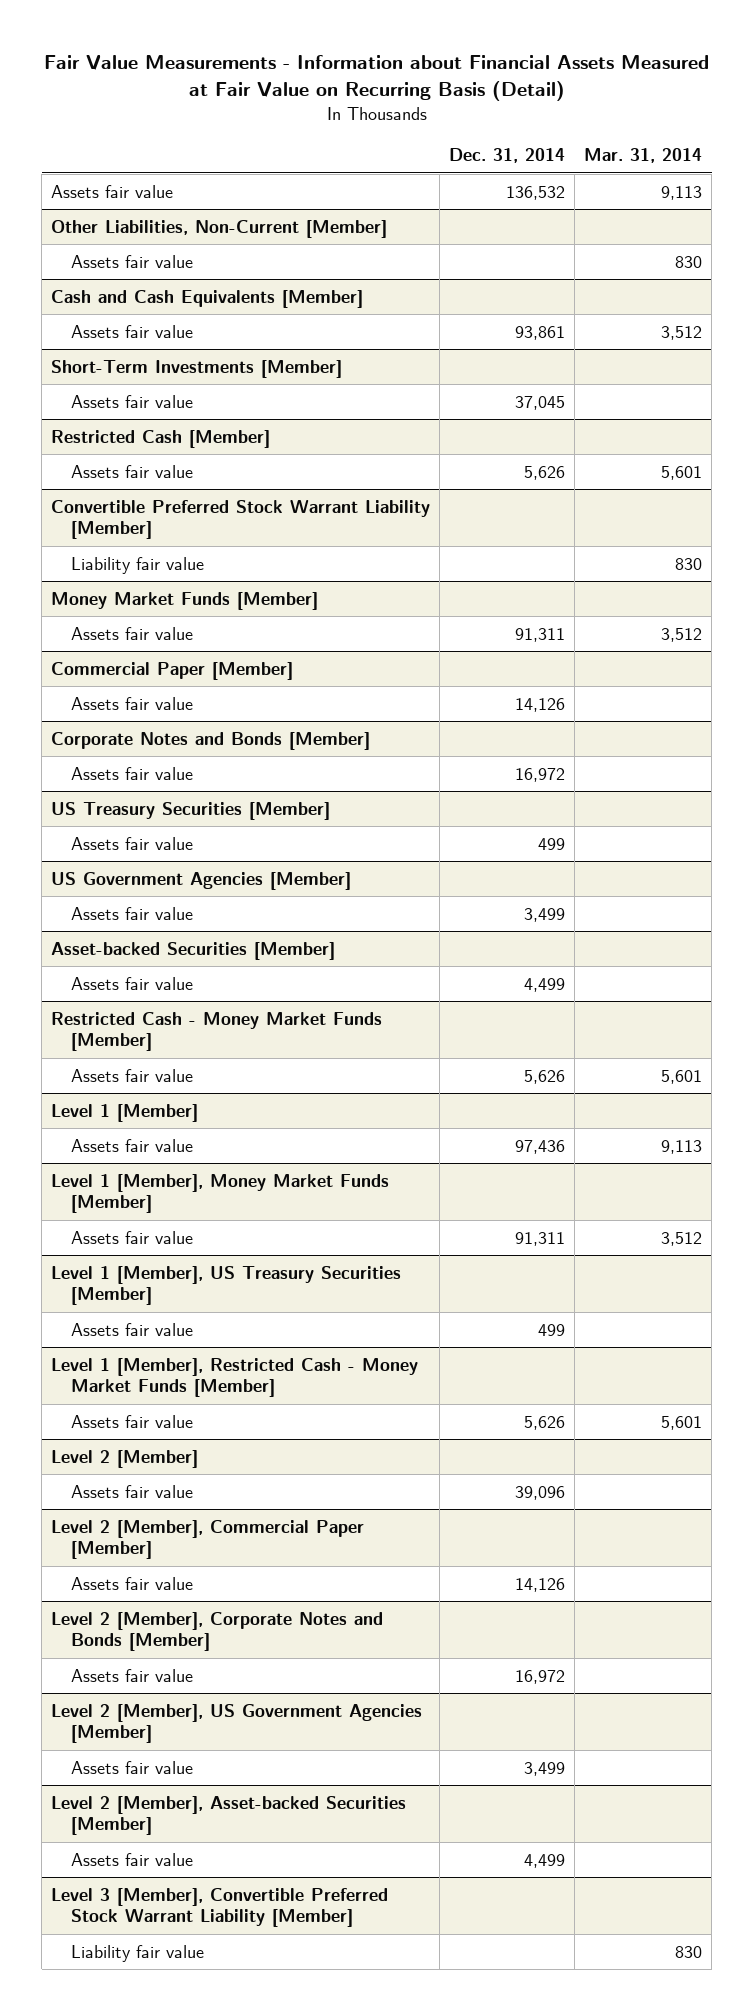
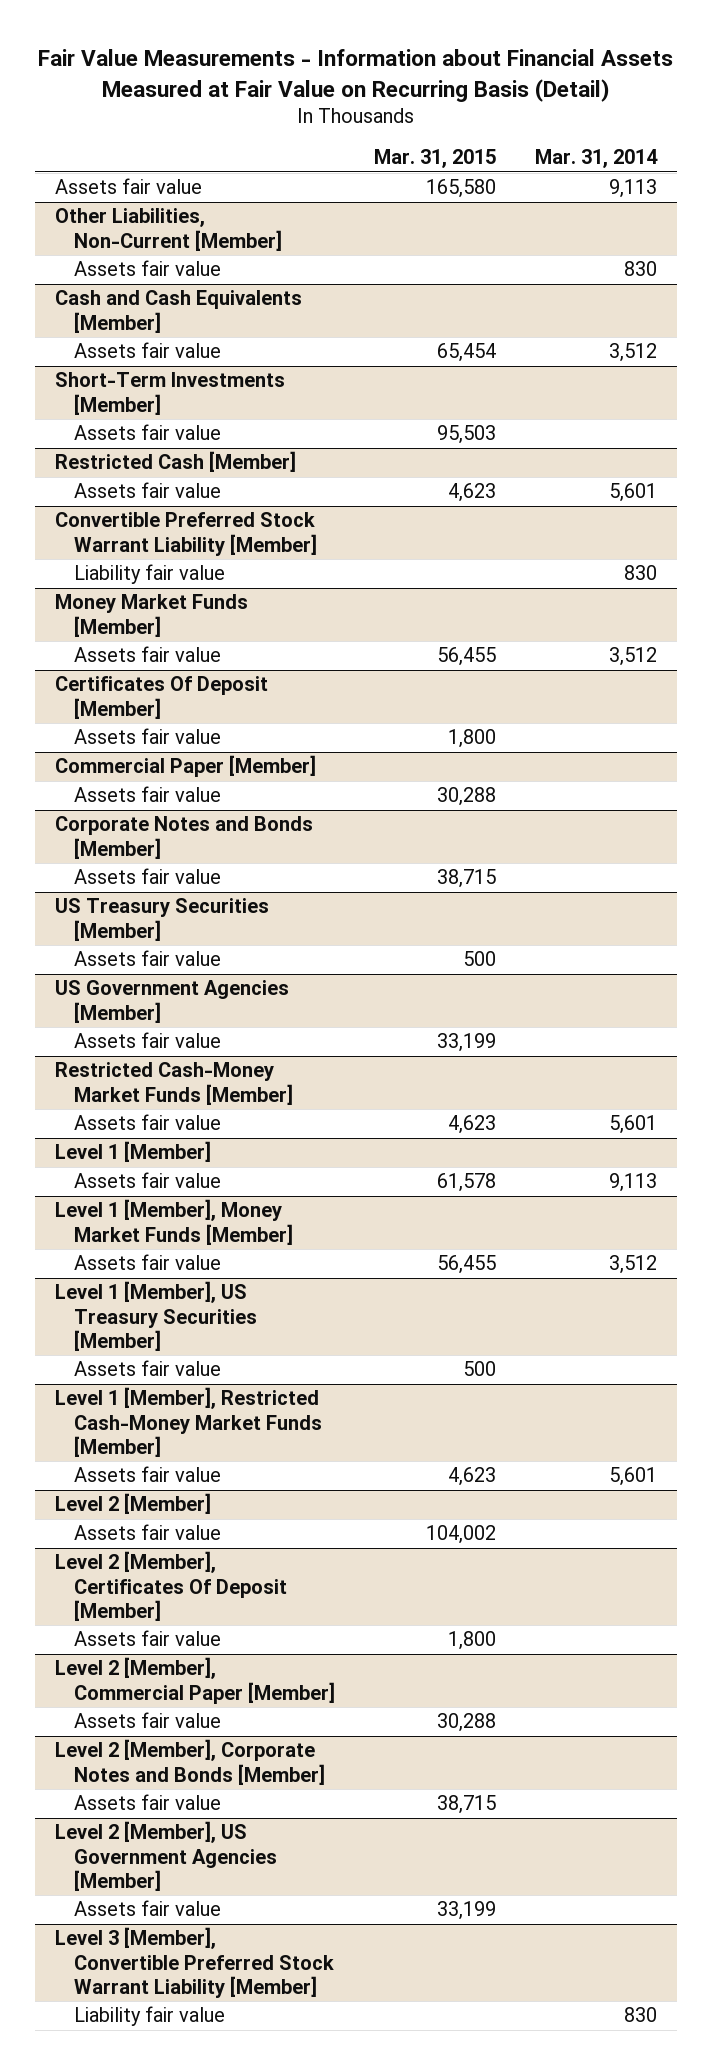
[449,148,566,164] Dec. 31, 2014 -> none
none -> [374,149,497,169] Mar. 31, 2015
none -> [54,676,268,719] Certificates Of Deposit [Member]
none -> [74,728,222,745] Assets fair value
[51,941,336,960] Asset-backed Securities [Member] -> none
[71,976,194,990] Assets fair value -> none
[51,1011,383,1052] Restricted Cash - Money Market Funds [Member] -> [54,1062,294,1105] Restricted Cash-Money Market Funds [Member]
[51,1357,419,1398] Level 1 [Member], Restricted Cash - Money Market Funds [Member] -> [54,1387,323,1457] Level 1 [Member], Restricted Cash-Money Market Funds [Member]
none -> [54,1551,288,1621] Level 2 [Member], Certificates Of Deposit [Member]
none -> [74,1630,222,1647] Assets fair value
[51,1795,407,1836] Level 2 [Member], Asset-backed Securities [Member] -> none
[71,1852,194,1866] Assets fair value -> none

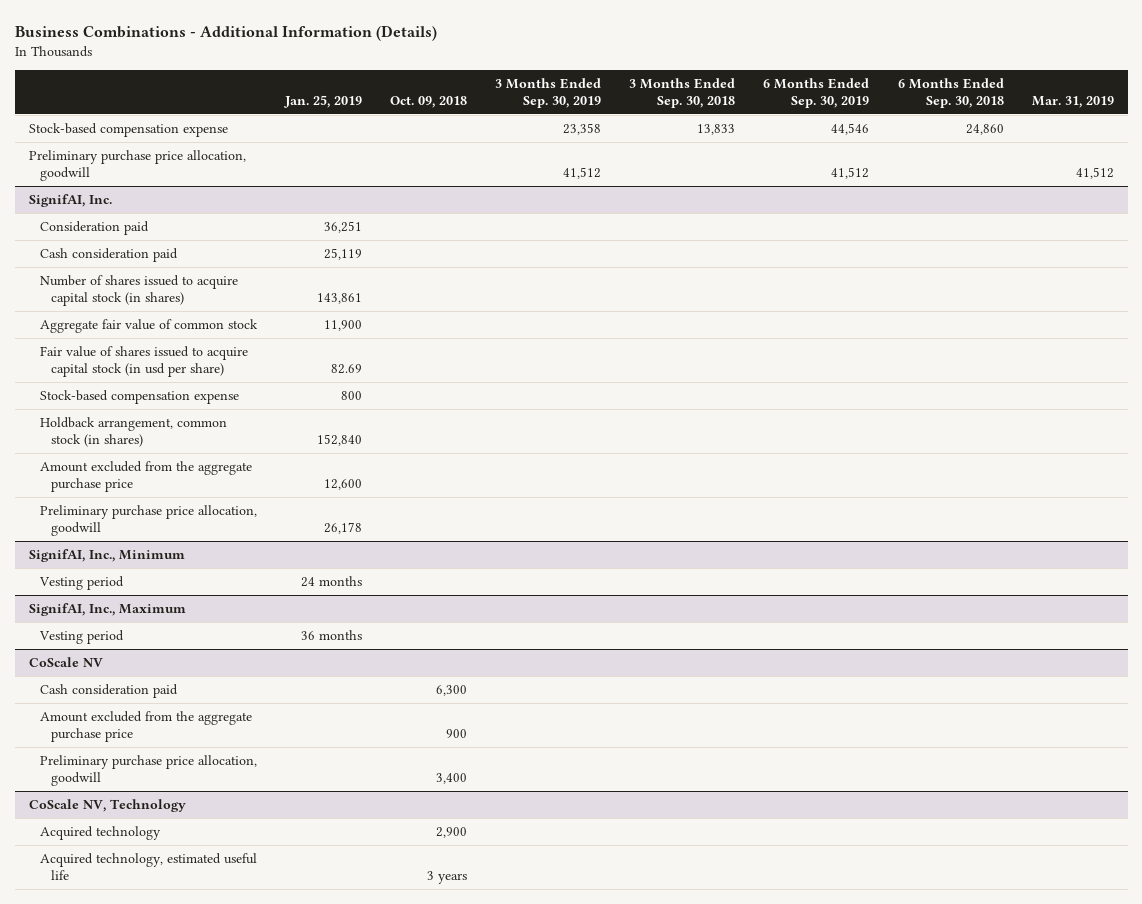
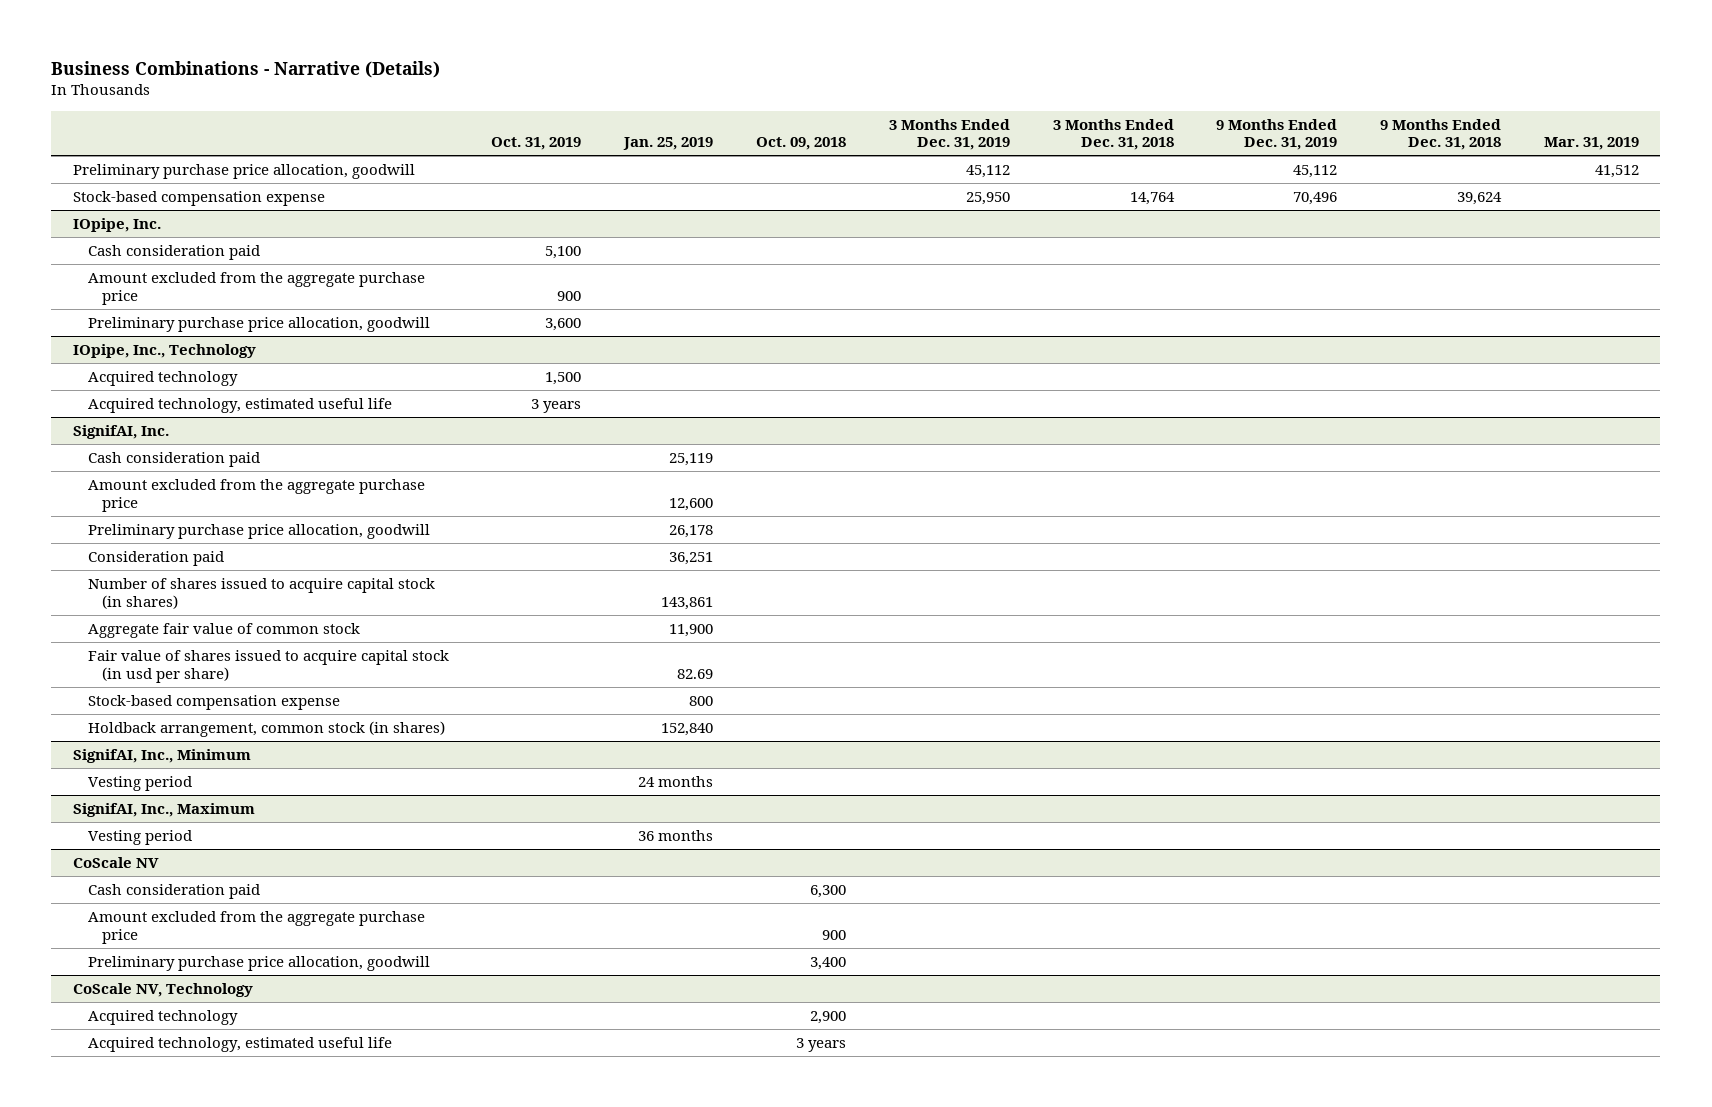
[14,24,437,41] Business Combinations - Additional Information (Details) -> [51,60,441,78] Business Combinations - Narrative (Details)
[495,77,602,108] 3 Months Ended Sep. 30, 2019 -> none
[629,77,736,108] 3 Months Ended Sep. 30, 2018 -> none
[763,77,870,108] 6 Months Ended Sep. 30, 2019 -> none
[897,77,1004,108] 6 Months Ended Sep. 30, 2018 -> none
none -> [491,137,582,151] Oct. 31, 2019
none -> [888,118,1010,151] 3 Months Ended Dec. 31, 2019
none -> [1052,118,1174,151] 3 Months Ended Dec. 31, 2018
none -> [1216,118,1338,151] 9 Months Ended Dec. 31, 2019
none -> [1380,118,1502,151] 9 Months Ended Dec. 31, 2018
[28,123,228,138] Stock-based compensation expense -> [72,190,325,206] Stock-based compensation expense
none -> [72,217,161,232] IOpipe, Inc.
none -> [87,244,260,260] Cash consideration paid
none -> [87,271,425,305] Amount excluded from the aggregate purchase price
none -> [87,316,430,332] Preliminary purchase price allocation, goodwill
none -> [72,343,256,358] IOpipe, Inc., Technology
none -> [87,370,238,386] Acquired technology
none -> [87,397,392,413] Acquired technology, estimated useful life
[39,461,252,492] Amount excluded from the aggregate purchase price -> [87,478,425,512] Amount excluded from the aggregate purchase price
[39,505,257,536] Preliminary purchase price allocation, goodwill -> [87,523,430,539] Preliminary purchase price allocation, goodwill
[39,221,149,236] Consideration paid -> [87,550,224,566] Consideration paid

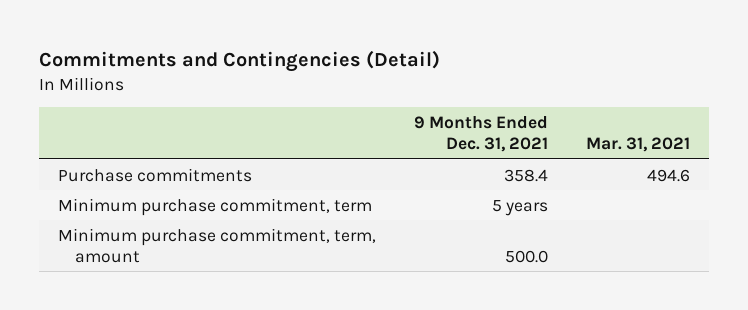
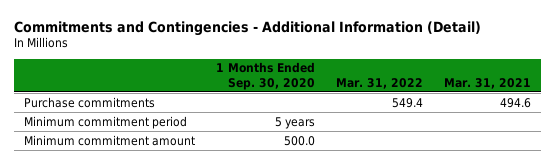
[39,50,441,73] Commitments and Contingencies (Detail) -> [13,20,481,36] Commitments and Contingencies - Additional Information (Detail)
[413,115,548,153] 9 Months Ended Dec. 31, 2021 -> none
none -> [215,62,315,90] 1 Months Ended Sep. 30, 2020
none -> [335,77,423,89] Mar. 31, 2022
[58,197,373,216] Minimum purchase commitment, term -> [24,115,188,129] Minimum commitment period
[58,227,377,263] Minimum purchase commitment, term, amount -> [24,134,196,146] Minimum commitment amount

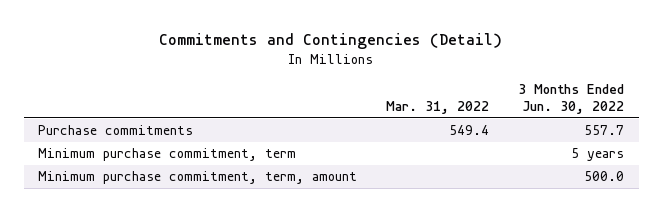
[13,20,481,36] Commitments and Contingencies - Additional Information (Detail) -> [159,33,503,50] Commitments and Contingencies (Detail)
[215,62,315,90] 1 Months Ended Sep. 30, 2020 -> none
[443,77,531,89] Mar. 31, 2021 -> none
none -> [518,84,625,114] 3 Months Ended Jun. 30, 2022
[24,115,188,129] Minimum commitment period -> [38,148,297,162] Minimum purchase commitment, term
[24,134,196,146] Minimum commitment amount -> [38,171,358,185] Minimum purchase commitment, term, amount

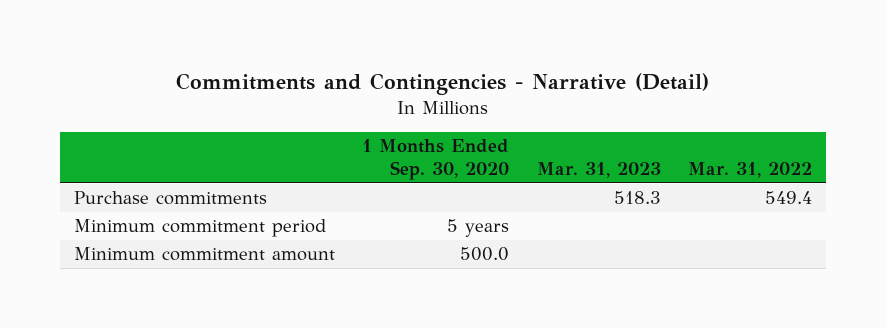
[159,33,503,50] Commitments and Contingencies (Detail) -> [176,72,710,95] Commitments and Contingencies - Narrative (Detail)
[518,84,625,114] 3 Months Ended Jun. 30, 2022 -> none
none -> [362,139,510,181] 1 Months Ended Sep. 30, 2020
none -> [536,162,661,179] Mar. 31, 2023
[38,148,297,162] Minimum purchase commitment, term -> [73,219,326,238] Minimum commitment period
[38,171,358,185] Minimum purchase commitment, term, amount -> [73,247,335,262] Minimum commitment amount

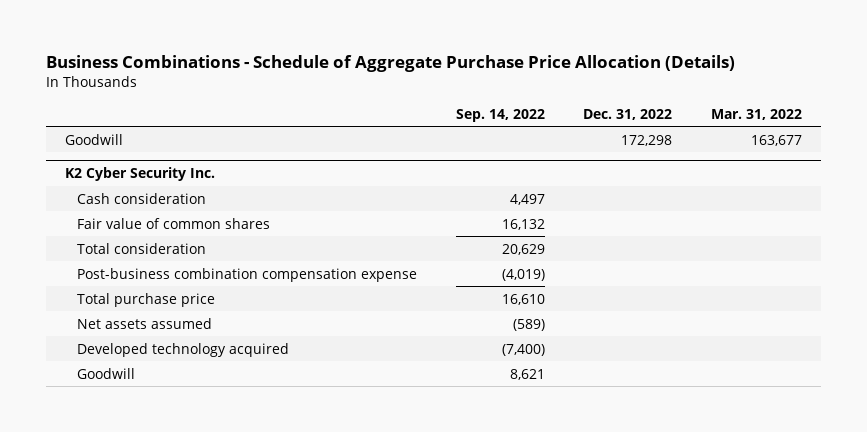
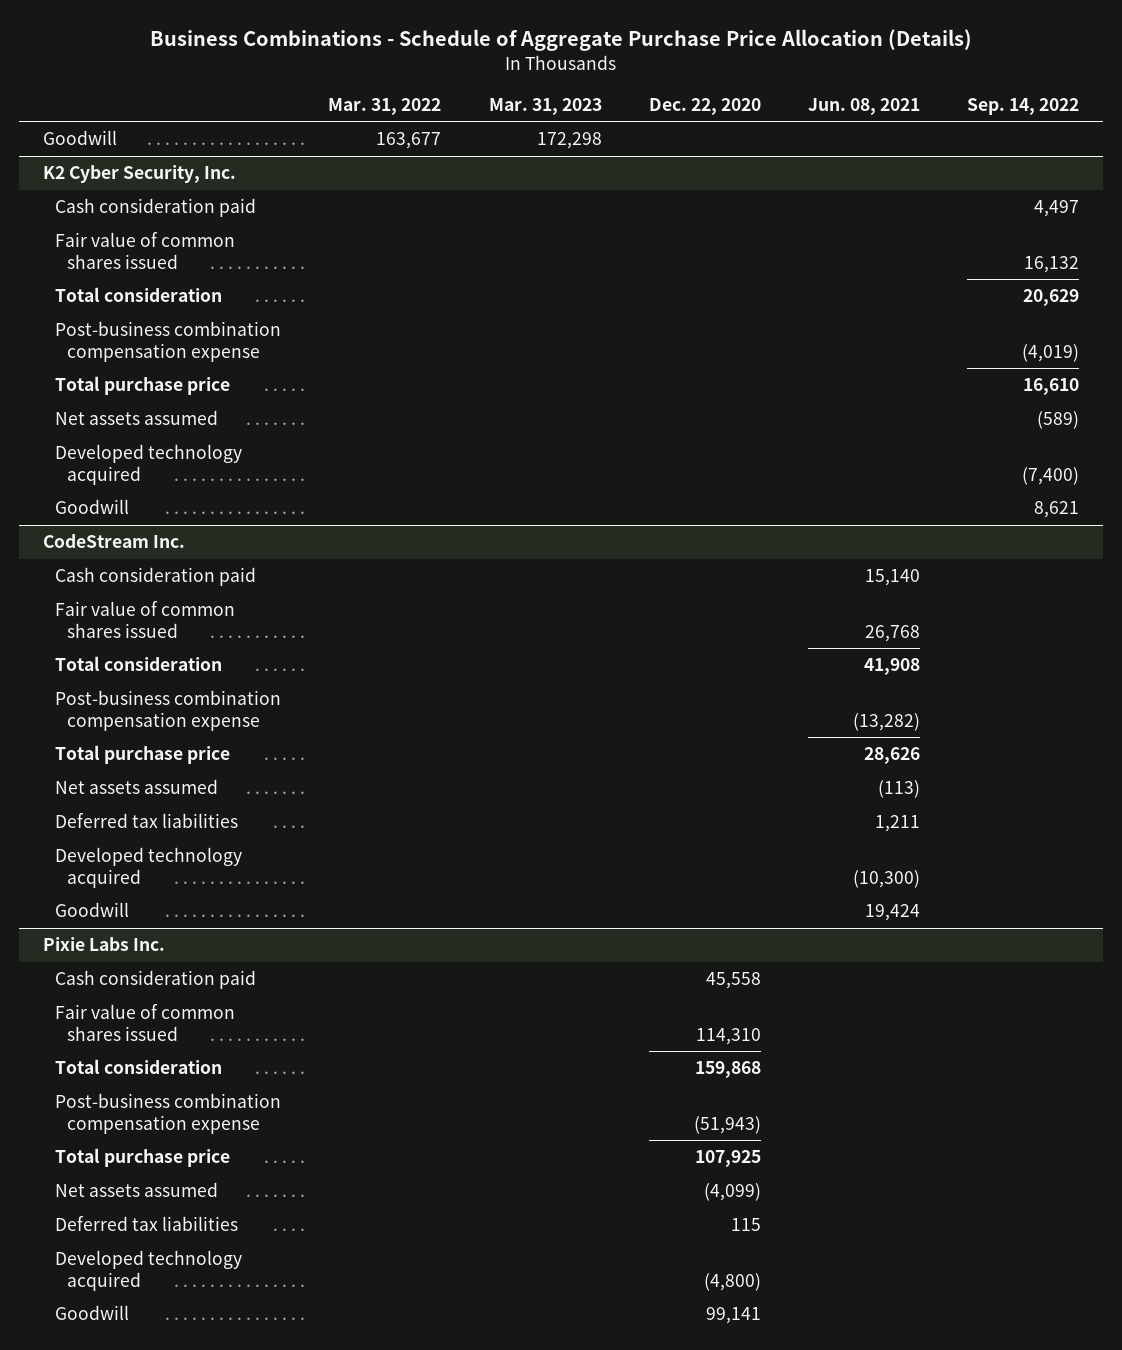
[583,108,673,120] Dec. 31, 2022 -> none
none -> [488,97,602,115] Mar. 31, 2023
none -> [648,97,761,115] Dec. 22, 2020
none -> [808,97,921,115] Jun. 08, 2021
[64,167,215,182] K2 Cyber Security Inc. -> [42,165,236,184] K2 Cyber Security, Inc.
[77,192,207,204] Cash consideration -> [55,198,257,218] Cash consideration paid
[77,217,271,229] Fair value of common shares -> [55,232,236,269] Fair value of common shares issued
none -> [42,534,185,549] CodeStream Inc.
none -> [55,567,257,587] Cash consideration paid
none -> [55,601,236,638] Fair value of common shares issued
none -> [55,656,223,672] Total consideration
none -> [55,690,282,731] Post-business combination compensation expense
none -> [55,745,231,765] Total purchase price
none -> [55,779,219,795] Net assets assumed
none -> [55,813,239,829] Deferred tax liabilities
none -> [55,847,243,888] Developed technology acquired
none -> [55,902,130,918] Goodwill
none -> [42,937,165,952] Pixie Labs Inc.
none -> [55,970,257,990] Cash consideration paid
none -> [55,1004,236,1041] Fair value of common shares issued
none -> [55,1059,223,1075] Total consideration
none -> [55,1093,282,1134] Post-business combination compensation expense
none -> [55,1148,231,1168] Total purchase price
none -> [55,1182,219,1198] Net assets assumed
none -> [55,1216,239,1232] Deferred tax liabilities
none -> [55,1250,243,1291] Developed technology acquired
none -> [55,1305,130,1321] Goodwill

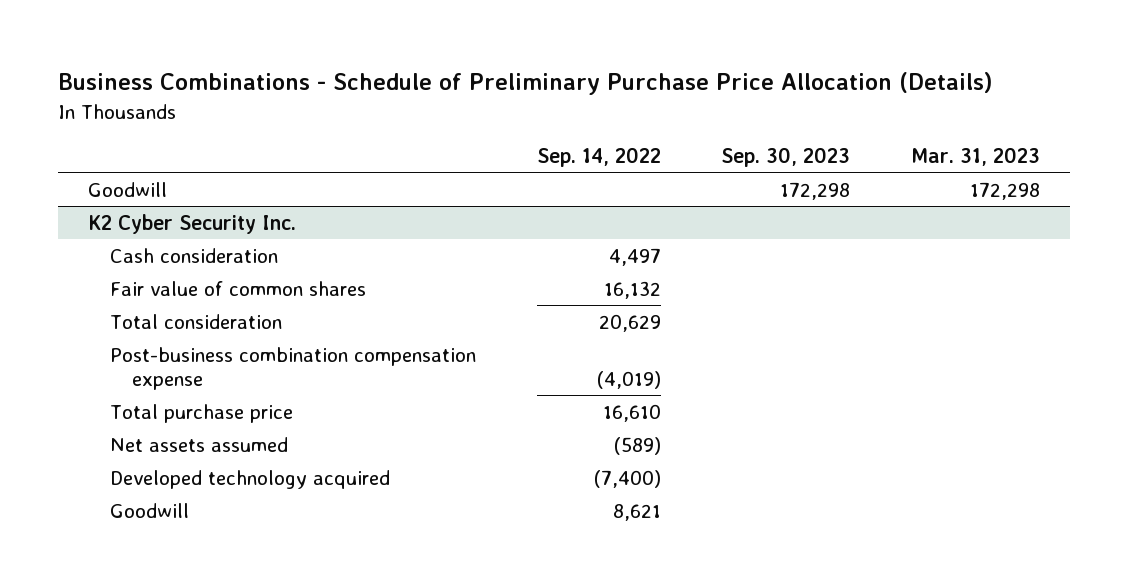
[150,29,973,52] Business Combinations - Schedule of Aggregate Purchase Price Allocation (Details) -> [57,72,993,96] Business Combinations - Schedule of Preliminary Purchase Price Allocation (Details)
[328,97,442,115] Mar. 31, 2022 -> none
[648,97,761,115] Dec. 22, 2020 -> none
[808,97,921,115] Jun. 08, 2021 -> none
none -> [721,147,851,168] Sep. 30, 2023
[42,165,236,184] K2 Cyber Security, Inc. -> [87,213,296,234] K2 Cyber Security Inc.
[55,198,257,218] Cash consideration paid -> [110,247,279,263] Cash consideration
[55,232,236,269] Fair value of common shares issued -> [110,280,367,296] Fair value of common shares
[42,534,185,549] CodeStream Inc. -> none
[55,567,257,587] Cash consideration paid -> none
[55,601,236,638] Fair value of common shares issued -> none
[55,656,223,672] Total consideration -> none
[55,690,282,731] Post-business combination compensation expense -> none
[55,745,231,765] Total purchase price -> none
[55,779,219,795] Net assets assumed -> none
[55,813,239,829] Deferred tax liabilities -> none
[55,847,243,888] Developed technology acquired -> none
[55,902,130,918] Goodwill -> none
[42,937,165,952] Pixie Labs Inc. -> none
[55,970,257,990] Cash consideration paid -> none
[55,1004,236,1041] Fair value of common shares issued -> none
[55,1059,223,1075] Total consideration -> none
[55,1093,282,1134] Post-business combination compensation expense -> none
[55,1148,231,1168] Total purchase price -> none
[55,1182,219,1198] Net assets assumed -> none
[55,1216,239,1232] Deferred tax liabilities -> none
[55,1250,243,1291] Developed technology acquired -> none
[55,1305,130,1321] Goodwill -> none

